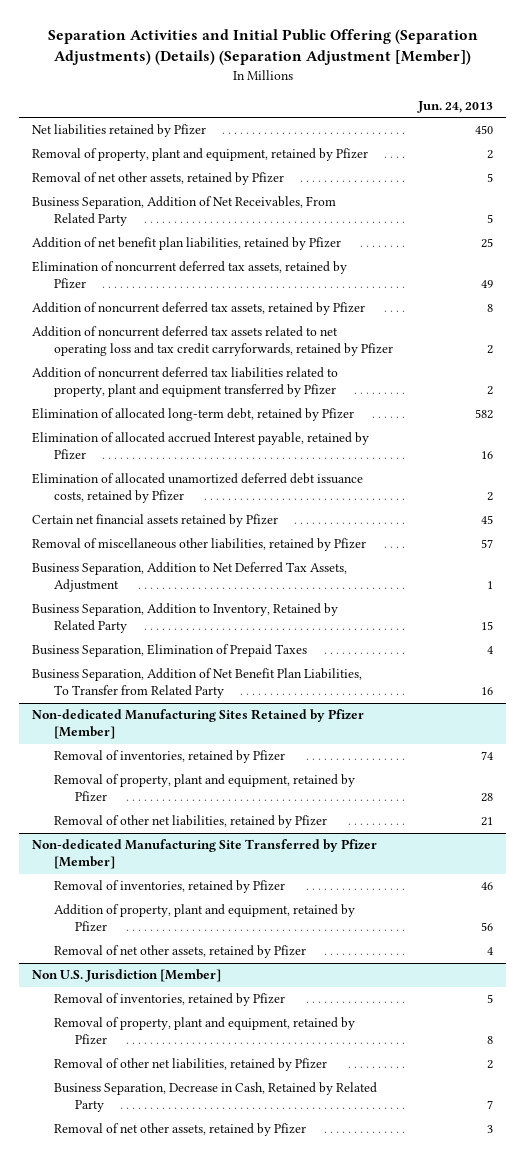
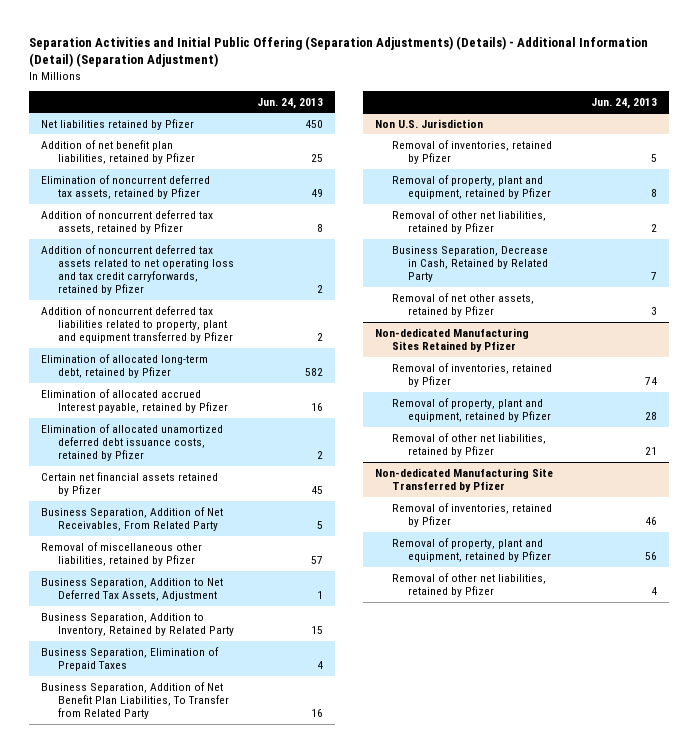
[47,29,478,66] Separation Activities and Initial Public Offering (Separation Adjustments) (Details) (Separation Adjustment [Member]) -> [29,35,649,68] Separation Activities and Initial Public Offering (Separation Adjustments) (Details) - Additional Information (Detail) (Separation Adjustment)
[31,148,368,162] Removal of property, plant and equipment, retained by Pfizer -> none
[31,172,284,186] Removal of net other assets, retained by Pfizer -> none
[31,196,336,227] Business Separation, Addition of Net Receivables, From Related Party -> [40,506,223,531] Business Separation, Addition of Net Receivables, From Related Party
[31,709,364,740] Non-dedicated Manufacturing Sites Retained by Pfizer [Member] -> none
[53,750,285,764] Removal of inventories, retained by Pfizer -> none
[53,774,355,803] Removal of property, plant and equipment, retained by Pfizer -> none
[53,815,327,829] Removal of other net liabilities, retained by Pfizer -> none
[31,839,377,870] Non-dedicated Manufacturing Site Transferred by Pfizer [Member] -> none
[53,880,285,894] Removal of inventories, retained by Pfizer -> none
[53,904,355,933] Addition of property, plant and equipment, retained by Pfizer -> none
[53,945,306,959] Removal of net other assets, retained by Pfizer -> none
[31,969,221,983] Non U.S. Jurisdiction [Member] -> [375,118,484,128] Non U.S. Jurisdiction
none -> [375,327,530,352] Non-dedicated Manufacturing Sites Retained by Pfizer
none -> [391,362,552,387] Removal of inventories, retained by Pfizer
none -> [391,397,552,422] Removal of property, plant and equipment, retained by Pfizer
none -> [391,432,546,457] Removal of other net liabilities, retained by Pfizer
none -> [375,467,554,492] Non-dedicated Manufacturing Site Transferred by Pfizer
none -> [391,502,552,527] Removal of inventories, retained by Pfizer
none -> [391,537,552,562] Removal of property, plant and equipment, retained by Pfizer
none -> [391,572,546,597] Removal of other net liabilities, retained by Pfizer

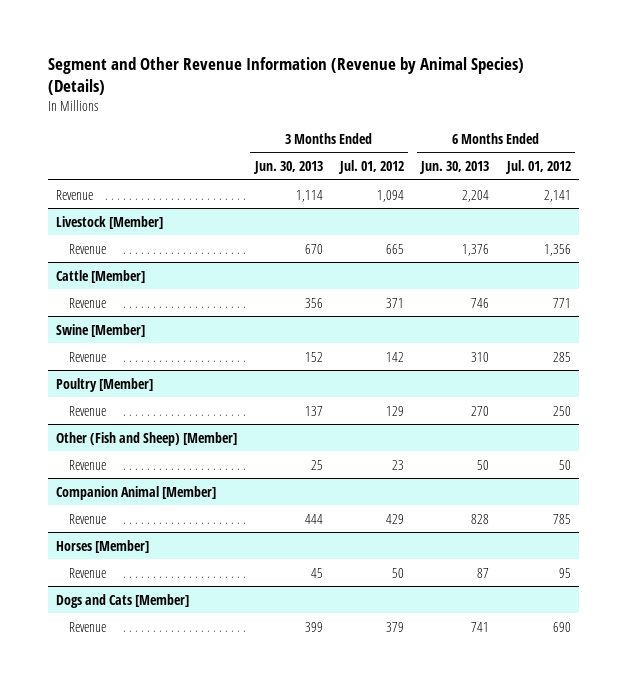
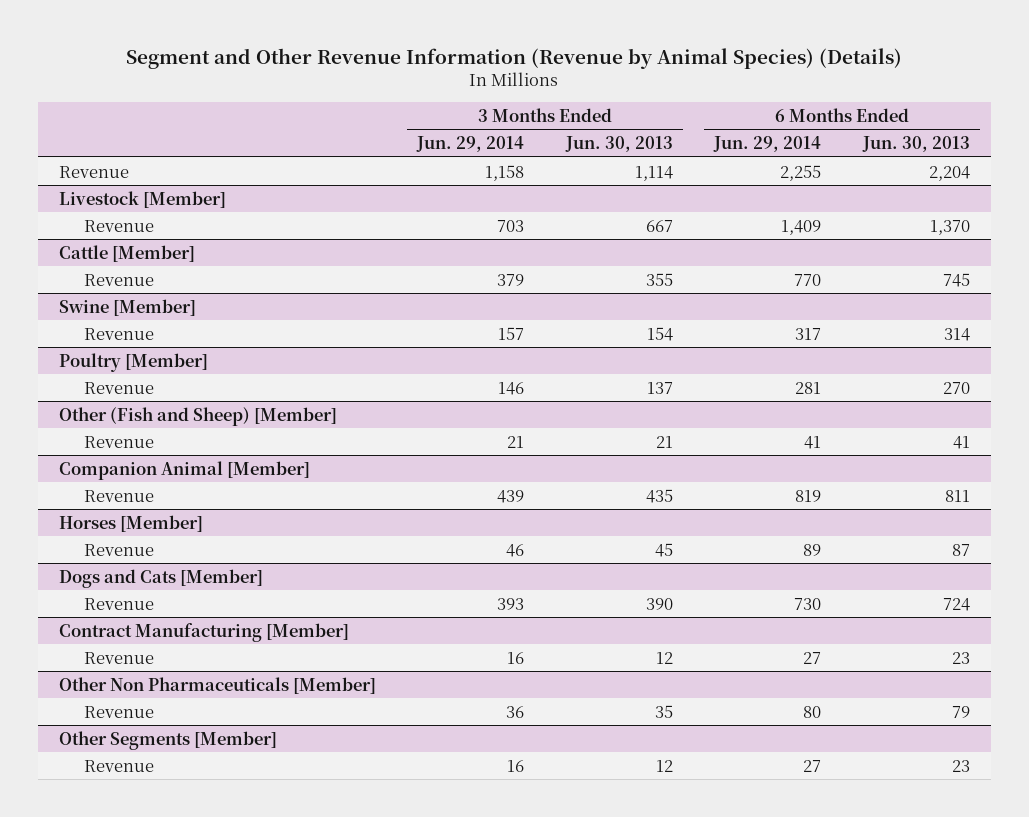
[337,160,404,175] Jul. 01, 2012 -> none
[504,160,571,175] Jul. 01, 2012 -> none
none -> [416,136,525,153] Jun. 29, 2014
none -> [713,136,822,153] Jun. 29, 2014
[304,243,323,254] 670 -> [645,219,673,232] 667
[462,243,490,256] 1,376 -> [929,219,970,235] 1,370
[304,297,323,308] 356 -> [645,272,673,286] 355
[471,297,490,308] 746 -> [942,272,970,287] 745
[304,351,323,362] 152 -> [646,326,673,341] 154
[471,351,490,362] 310 -> [943,327,970,341] 314
[310,459,323,470] 25 -> [655,435,673,448] 21
[477,459,490,470] 50 -> [952,435,970,449] 41
[304,513,323,524] 444 -> [645,488,673,503] 435
[471,513,490,524] 828 -> [944,489,970,502] 811
[304,621,323,632] 399 -> [645,597,673,610] 390
[471,621,490,632] 741 -> [942,597,970,611] 724
none -> [58,622,349,642] Contract Manufacturing [Member]
none -> [83,651,154,664] Revenue
none -> [58,676,376,694] Other Non Pharmaceuticals [Member]
none -> [83,705,154,718] Revenue
none -> [58,730,277,750] Other Segments [Member]
none -> [83,759,154,772] Revenue

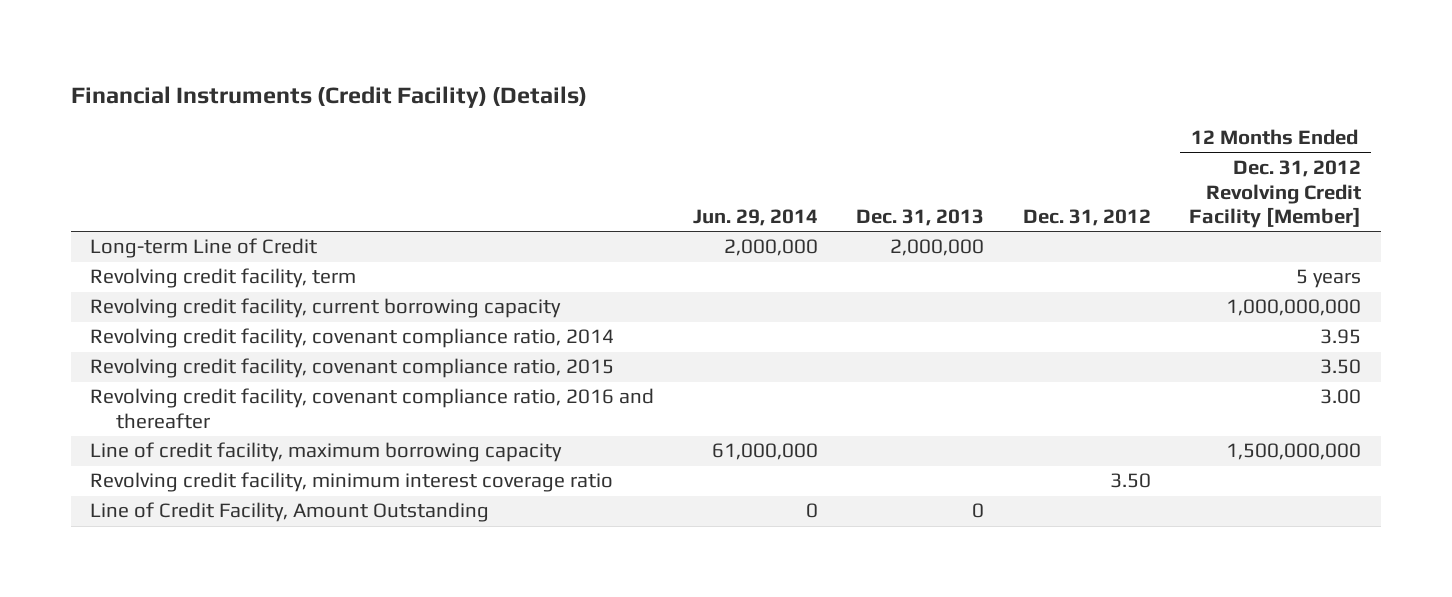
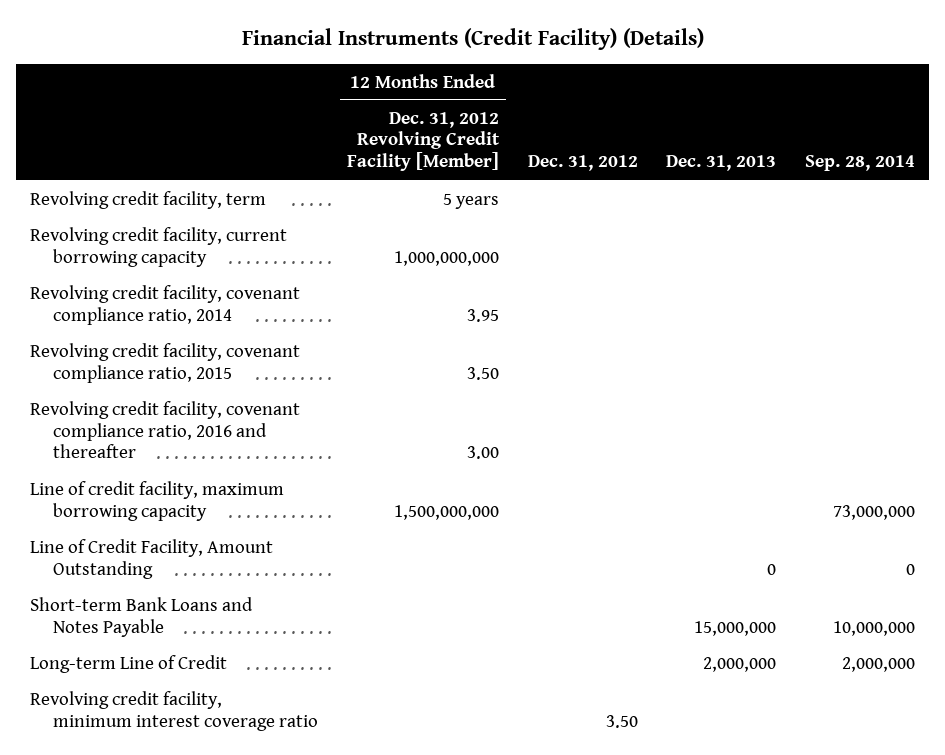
[692,208,818,226] Jun. 29, 2014 -> none
none -> [804,155,915,172] Sep. 28, 2014
none -> [30,596,254,637] Short-term Bank Loans and Notes Payable
[90,238,318,259] Long-term Line of Credit -> [30,654,228,673] Long-term Line of Credit
[90,472,614,493] Revolving credit facility, minimum interest coverage ratio -> [30,690,319,731] Revolving credit facility, minimum interest coverage ratio

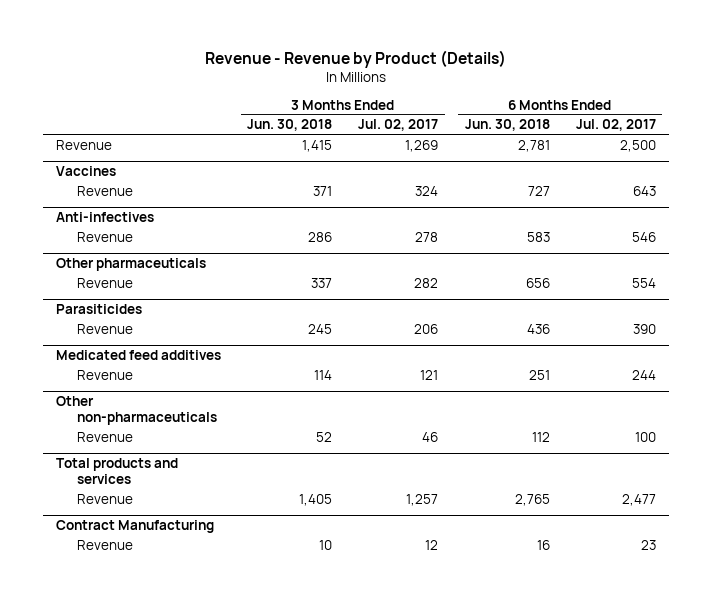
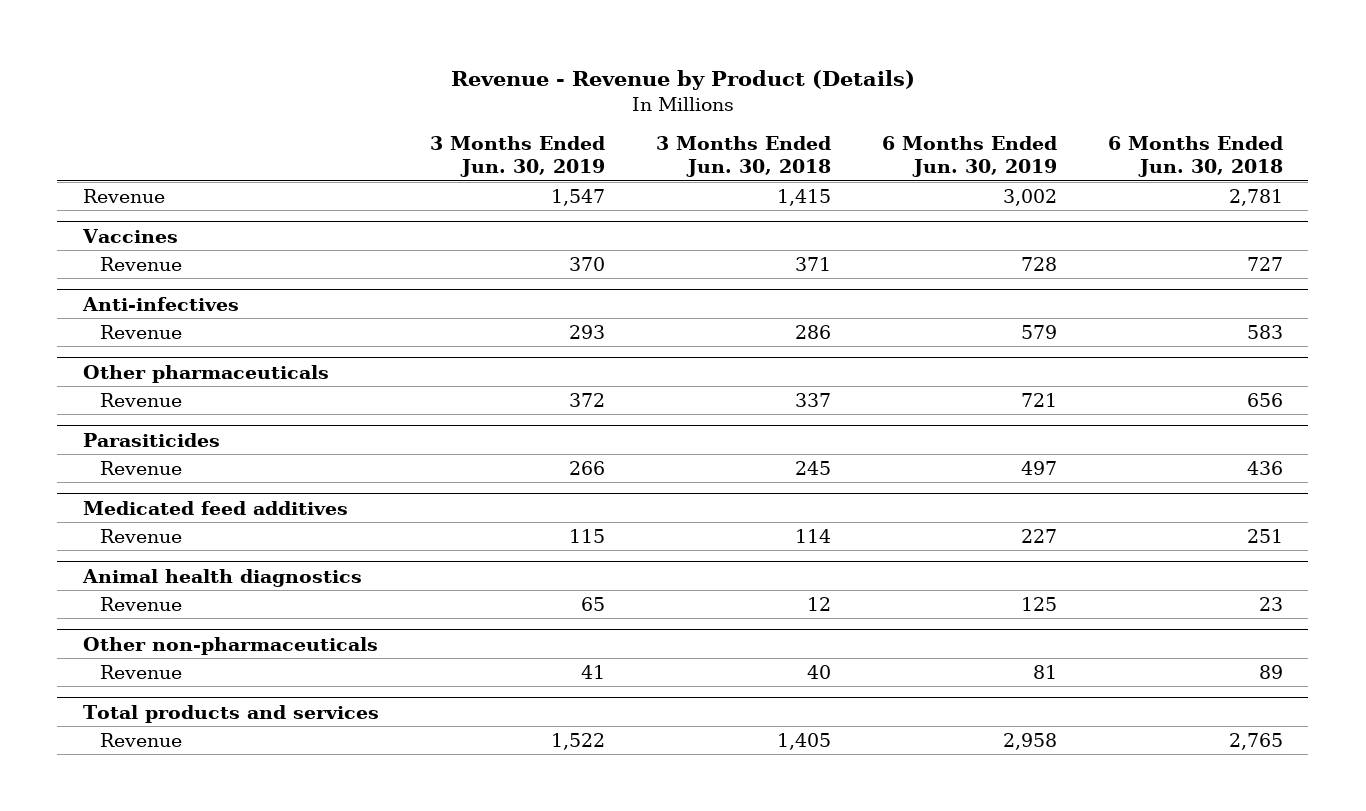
[358,119,439,132] Jul. 02, 2017 -> none
[575,119,656,132] Jul. 02, 2017 -> none
none -> [429,135,605,178] 3 Months Ended Jun. 30, 2019
none -> [881,135,1057,178] 6 Months Ended Jun. 30, 2019
none -> [81,568,362,587] Animal health diagnostics
none -> [100,596,183,611] Revenue
[316,431,333,442] 52 -> [806,664,831,679] 40
[531,431,550,442] 112 -> [1258,664,1283,679] 89
[56,520,215,534] Contract Manufacturing -> none
[77,539,134,550] Revenue -> none

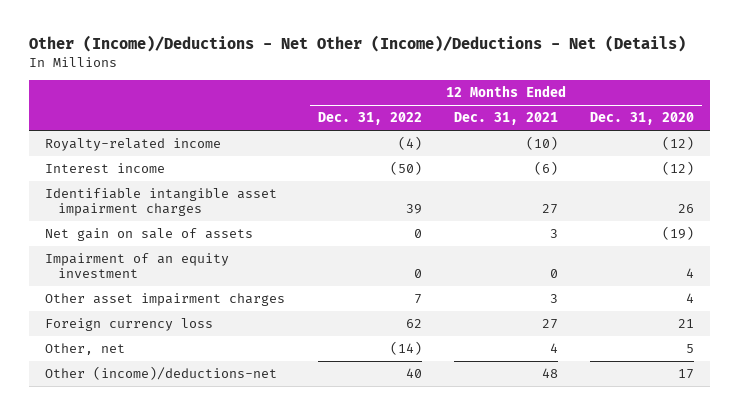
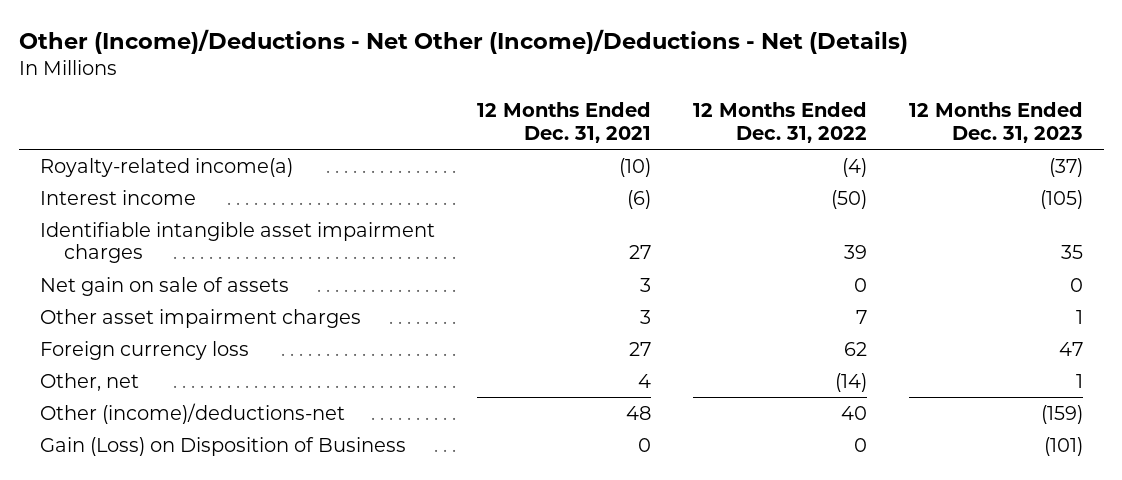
[589,112,694,126] Dec. 31, 2020 -> none
none -> [908,102,1083,143] 12 Months Ended Dec. 31, 2023
[45,138,222,152] Royalty-related income -> [39,157,293,177] Royalty-related income(a)
[45,253,230,279] Impairment of an equity investment -> none
none -> [39,436,406,456] Gain (Loss) on Disposition of Business

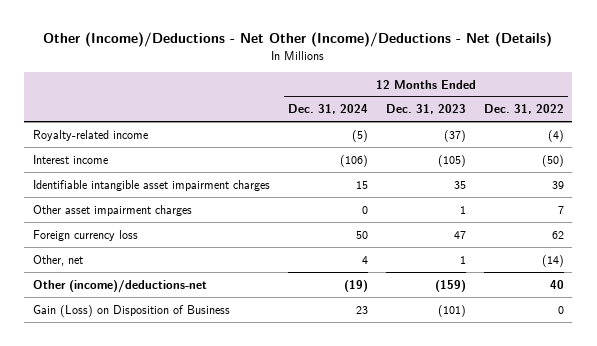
[476,102,651,143] 12 Months Ended Dec. 31, 2021 -> none
none -> [288,104,369,115] Dec. 31, 2024
[39,157,293,177] Royalty-related income(a) -> [33,129,149,141] Royalty-related income
[39,276,289,296] Net gain on sale of assets -> none

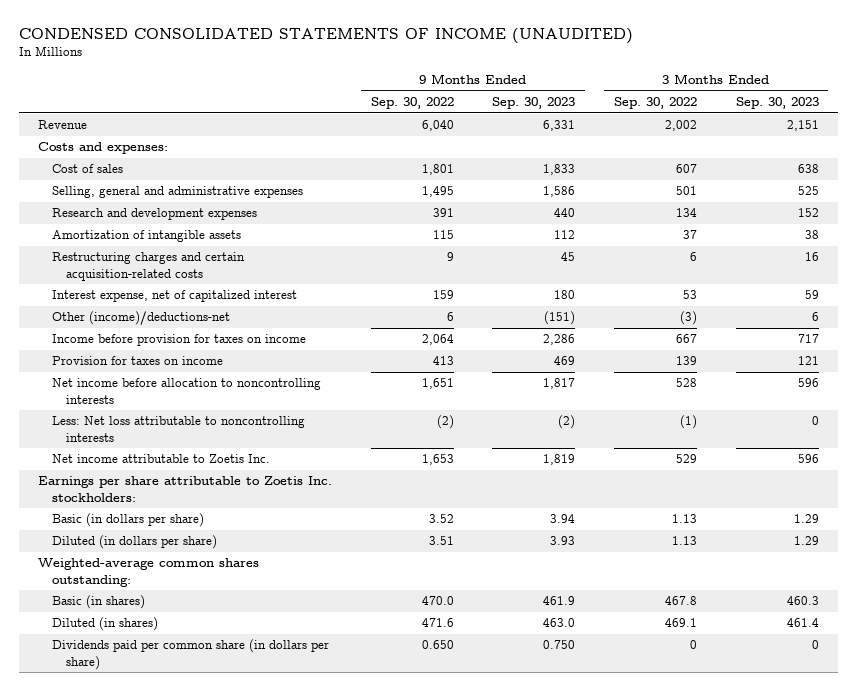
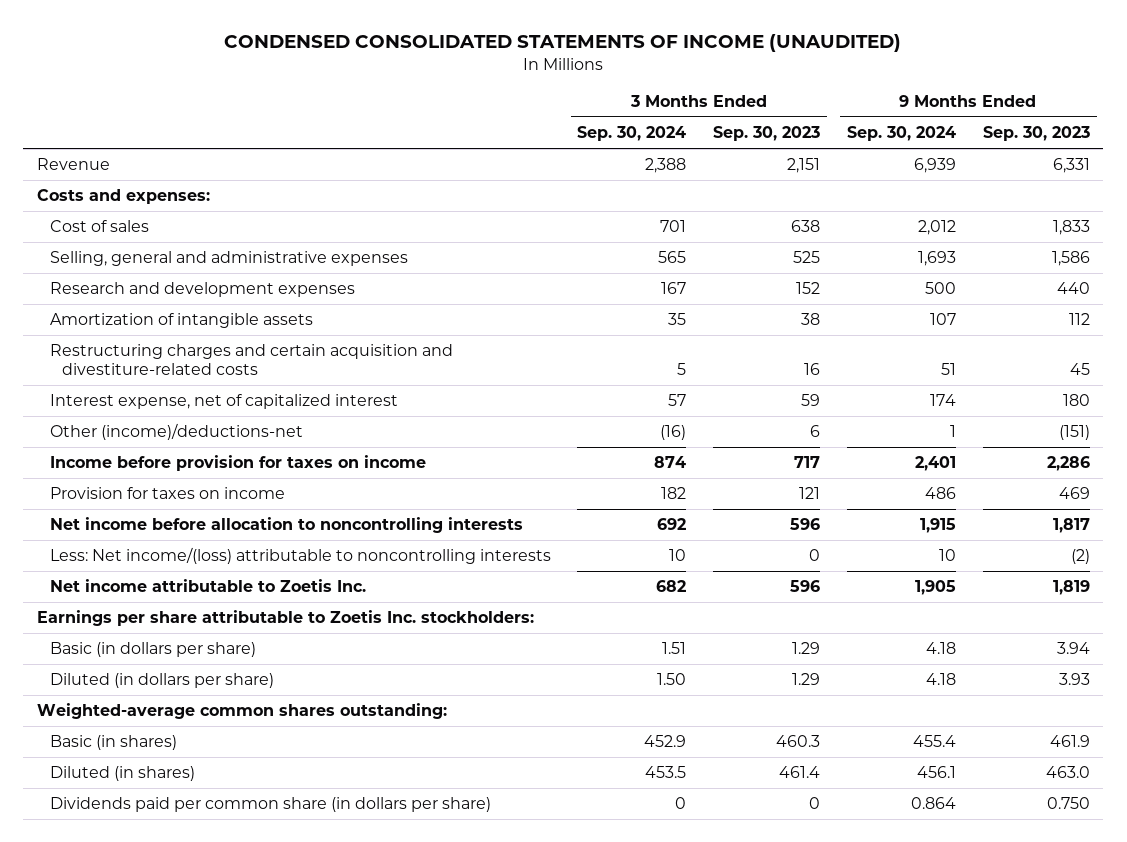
[370,97,454,110] Sep. 30, 2022 -> none
[614,97,698,110] Sep. 30, 2022 -> none
none -> [577,126,687,142] Sep. 30, 2024
none -> [847,126,957,142] Sep. 30, 2024
[52,252,246,281] Restructuring charges and certain acquisition-related costs -> [49,344,453,376] Restructuring charges and certain acquisition and divestiture-related costs
[52,416,306,442] Less: Net loss attributable to noncontrolling interests -> [49,547,551,565] Less: Net income/(loss) attributable to noncontrolling interests

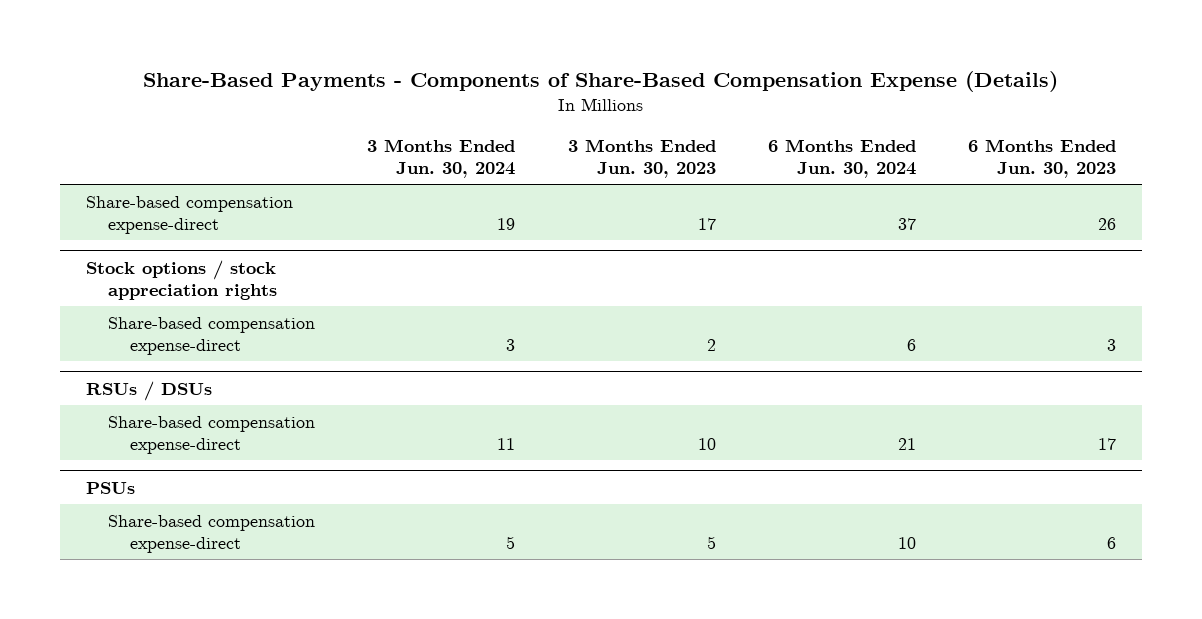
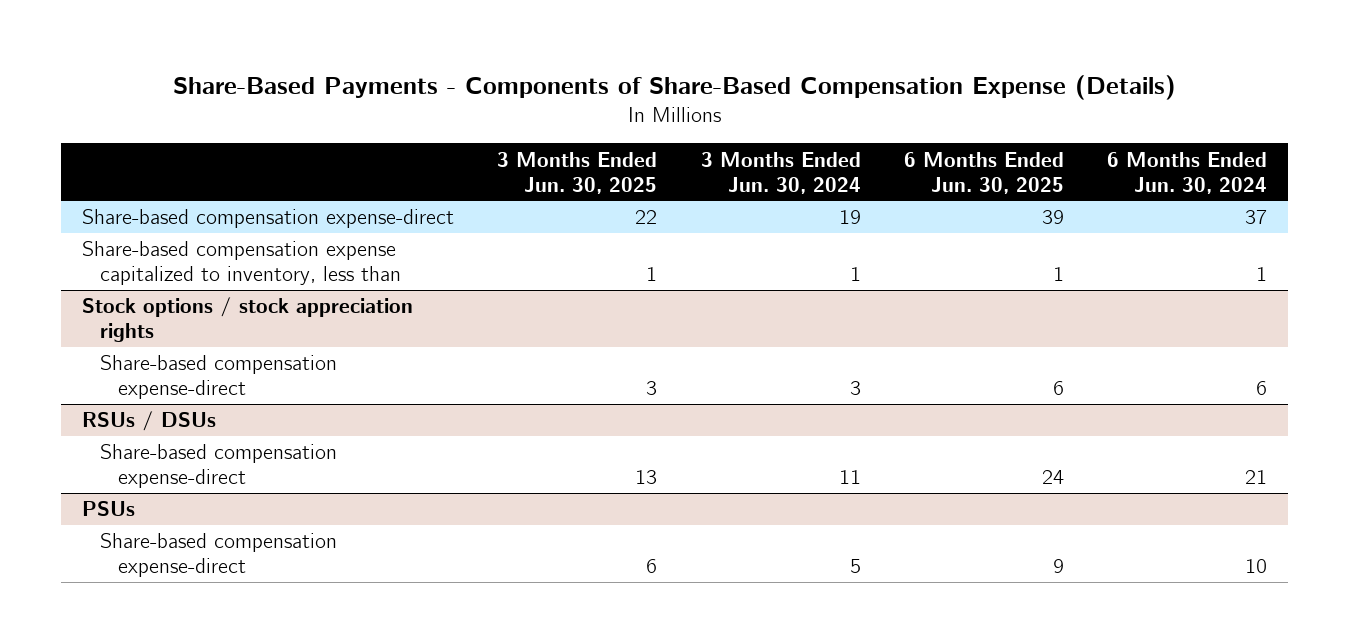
[567,138,716,178] 3 Months Ended Jun. 30, 2023 -> none
[968,138,1117,178] 6 Months Ended Jun. 30, 2023 -> none
none -> [497,151,658,194] 3 Months Ended Jun. 30, 2025
none -> [903,151,1064,194] 6 Months Ended Jun. 30, 2025
none -> [82,241,401,286] Share-based compensation expense capitalized to inventory, less than

